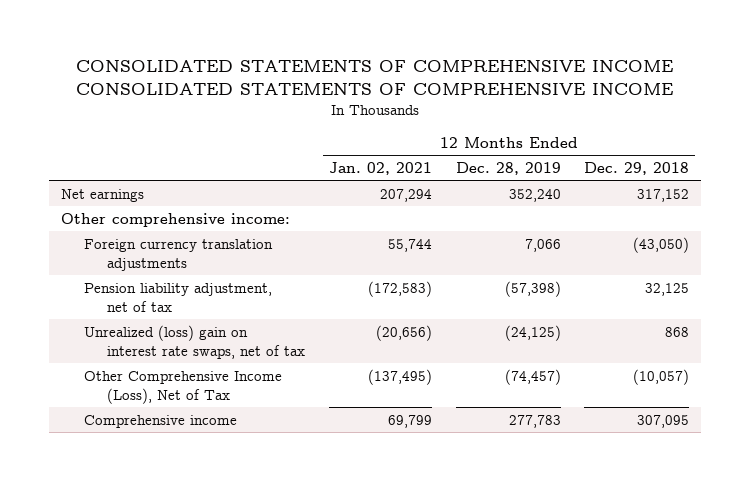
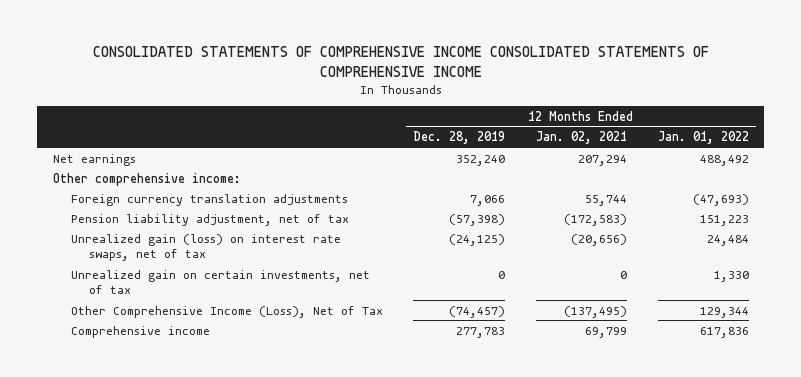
[584,161,690,175] Dec. 29, 2018 -> none
none -> [657,131,749,145] Jan. 01, 2022
[84,324,306,360] Unrealized (loss) gain on interest rate swaps, net of tax -> [70,233,341,262] Unrealized gain (loss) on interest rate swaps, net of tax
none -> [70,269,370,295] Unrealized gain on certain investments, net of tax

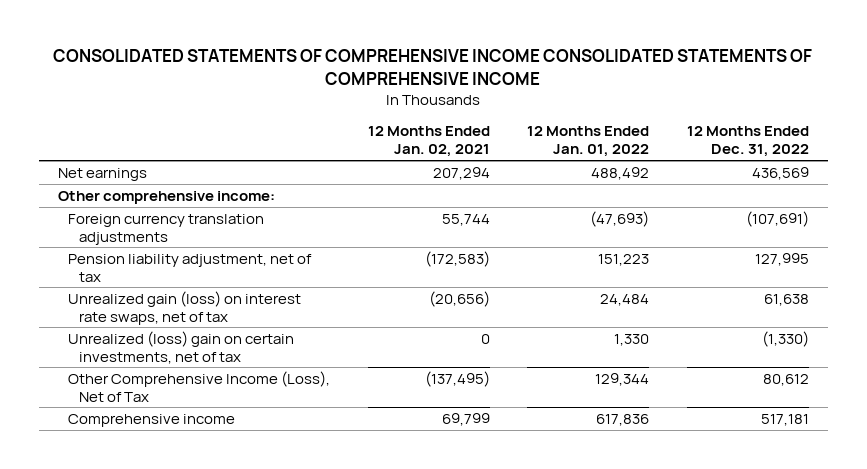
[413,131,506,145] Dec. 28, 2019 -> none
none -> [687,126,810,158] 12 Months Ended Dec. 31, 2022
[70,269,370,295] Unrealized gain on certain investments, net of tax -> [68,330,295,364] Unrealized (loss) gain on certain investments, net of tax

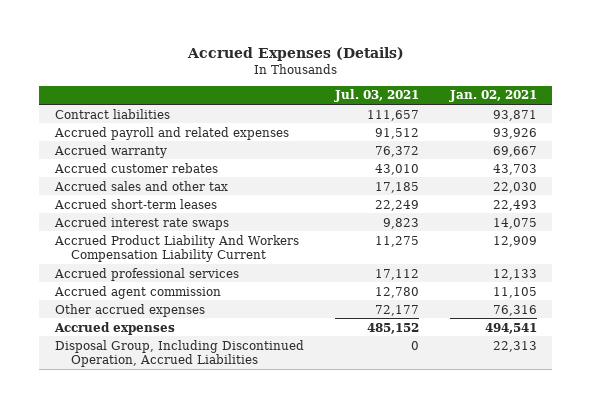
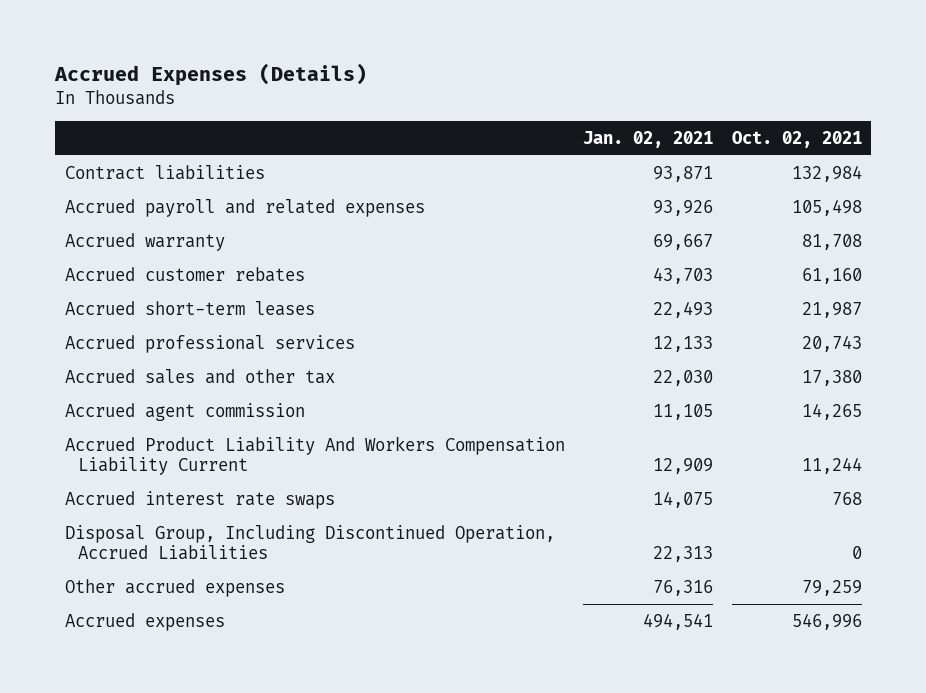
[333,89,419,103] Jul. 03, 2021 -> none
none -> [731,130,862,148] Oct. 02, 2021
[53,180,228,191] Accrued sales and other tax -> [64,368,335,384] Accrued sales and other tax
[53,234,299,263] Accrued Product Liability And Workers Compensation Liability Current -> [64,435,565,476] Accrued Product Liability And Workers Compensation Liability Current
[53,216,229,230] Accrued interest rate swaps -> [64,490,335,509] Accrued interest rate swaps
[54,339,304,368] Disposal Group, Including Discontinued Operation, Accrued Liabilities -> [64,524,555,561] Disposal Group, Including Discontinued Operation, Accrued Liabilities

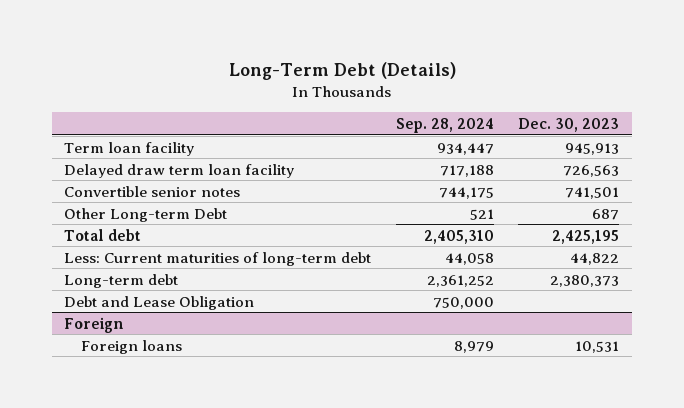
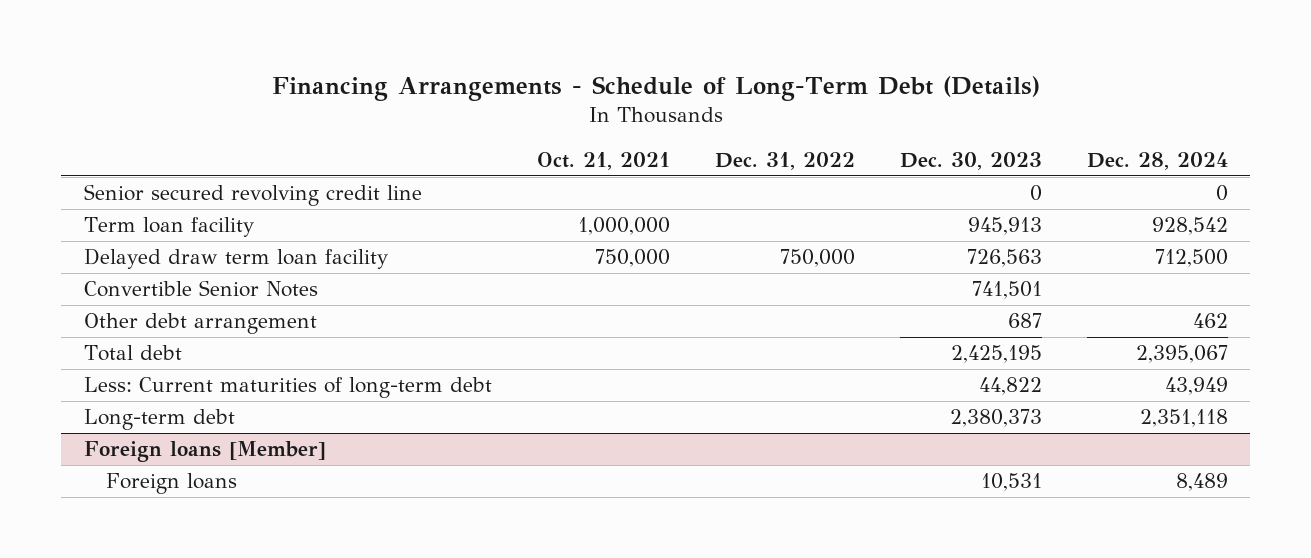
[228,62,456,81] Long-Term Debt (Details) -> [271,75,1040,101] Financing Arrangements - Schedule of Long-Term Debt (Details)
[395,118,494,134] Sep. 28, 2024 -> none
none -> [536,151,670,170] Oct. 21, 2021
none -> [714,151,855,170] Dec. 31, 2022
none -> [1086,151,1228,170] Dec. 28, 2024
none -> [83,184,422,207] Senior secured revolving credit line
[64,185,241,197] Convertible senior notes -> [83,280,318,298] Convertible Senior Notes
[64,207,228,222] Other Long-term Debt -> [83,313,317,335] Other debt arrangement
[64,295,255,310] Debt and Lease Obligation -> none
[64,316,124,333] Foreign -> [83,441,326,463] Foreign loans [Member]

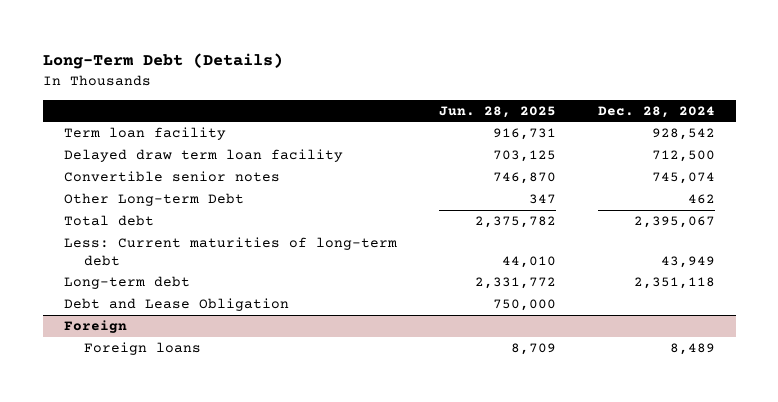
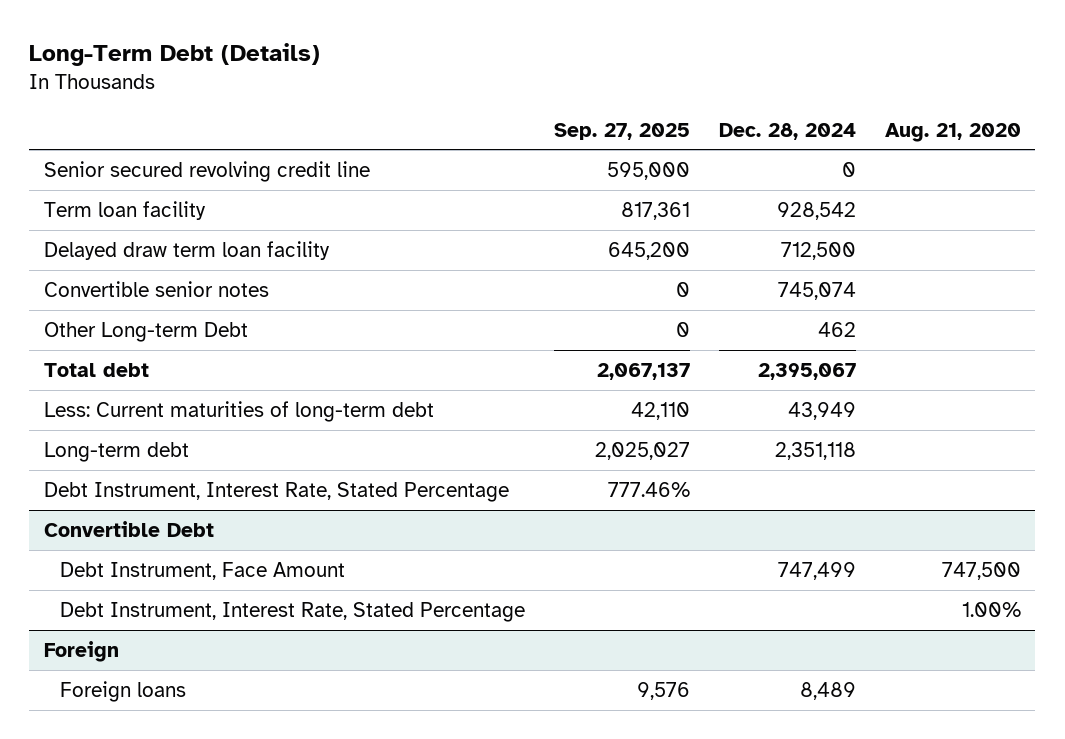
[438,105,556,118] Jun. 28, 2025 -> none
none -> [553,122,690,140] Sep. 27, 2025
none -> [884,122,1021,142] Aug. 21, 2020
none -> [43,160,370,182] Senior secured revolving credit line
[63,298,289,312] Debt and Lease Obligation -> none
none -> [43,481,509,502] Debt Instrument, Interest Rate, Stated Percentage
none -> [43,520,214,537] Convertible Debt
none -> [59,561,345,580] Debt Instrument, Face Amount
none -> [59,601,525,622] Debt Instrument, Interest Rate, Stated Percentage

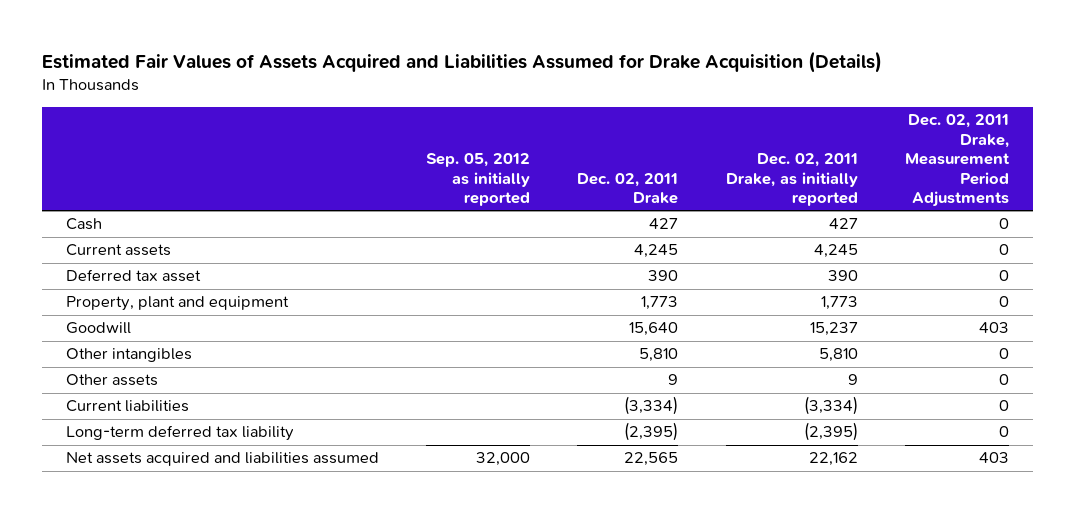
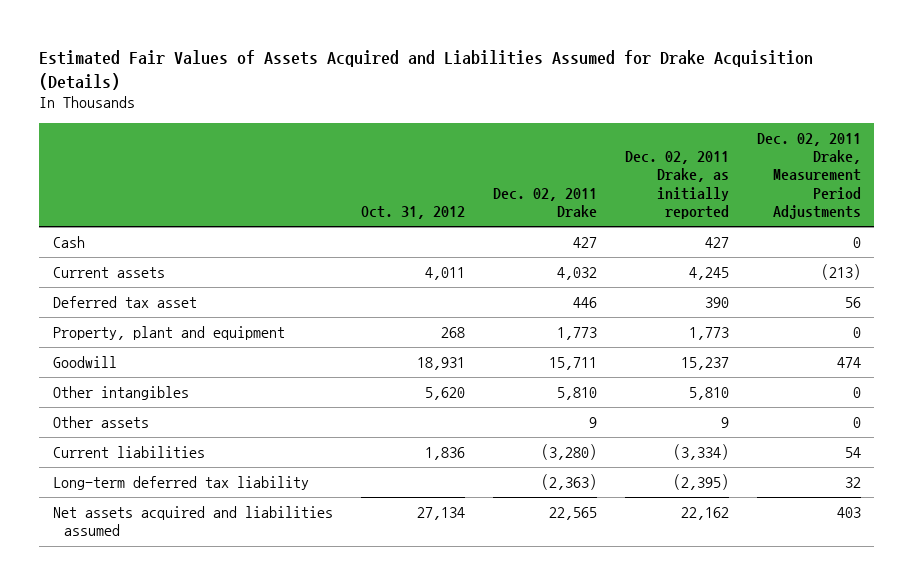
[426,153,531,207] Sep. 05, 2012 as initially reported -> none
none -> [361,206,466,220] Oct. 31, 2012
[634,244,679,259] 4,245 -> [556,266,597,280] 4,032
[998,244,1009,256] 0 -> [820,263,861,280] (213)
[648,270,679,282] 390 -> [572,296,597,308] 446
[998,270,1009,282] 0 -> [844,296,861,308] 56
[629,322,679,337] 15,640 -> [548,356,597,370] 15,711
[978,322,1009,334] 403 -> [836,356,861,368] 474
[624,396,679,416] (3,334) -> [540,443,597,460] (3,280)
[998,400,1009,412] 0 -> [844,446,861,458] 54
[624,422,679,442] (2,395) -> [540,473,597,490] (2,363)
[998,426,1009,438] 0 -> [844,476,861,488] 32

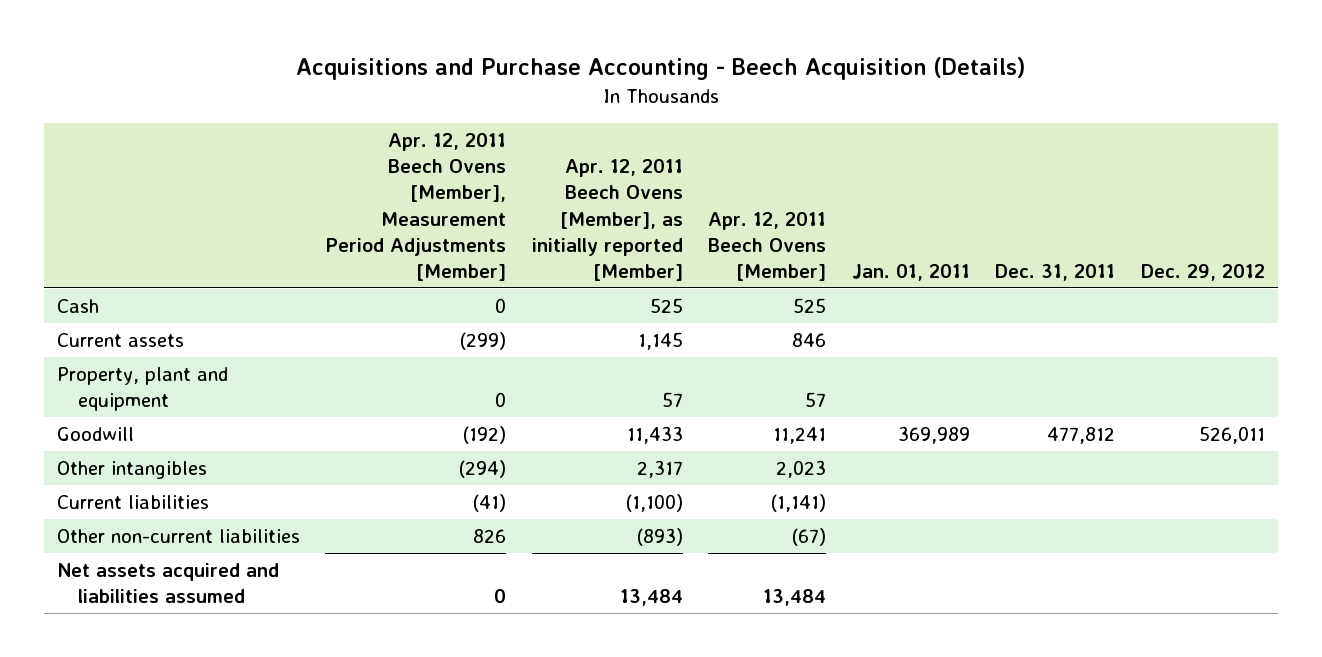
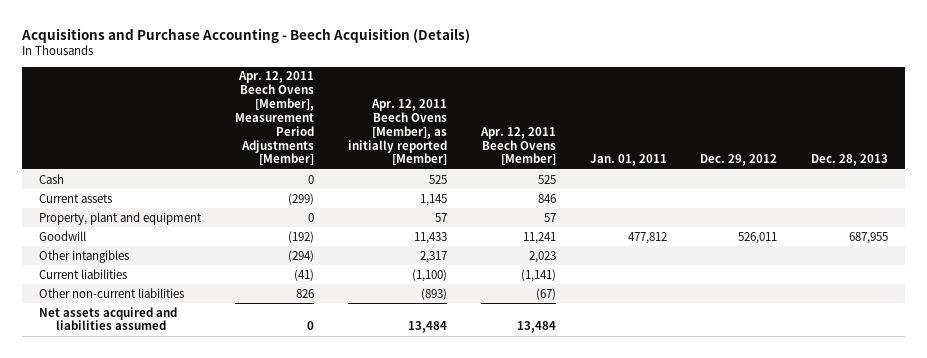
[995,263,1116,281] Dec. 31, 2011 -> none
none -> [811,154,889,167] Dec. 28, 2013
[897,425,970,444] 369,989 -> [627,231,667,244] 477,812

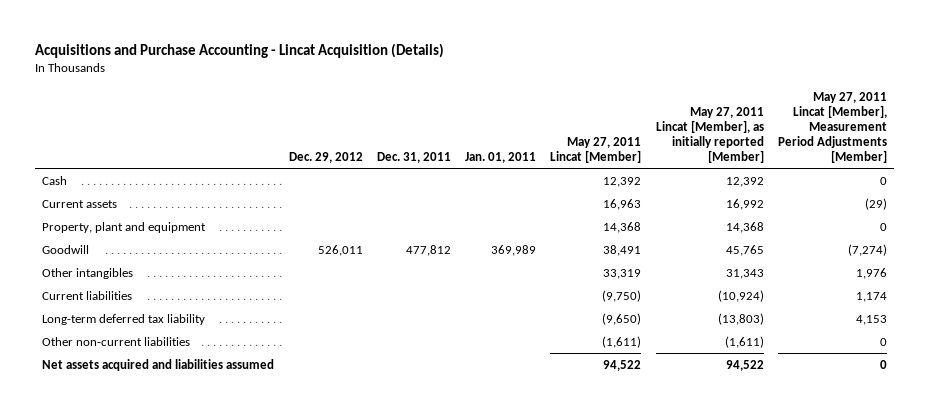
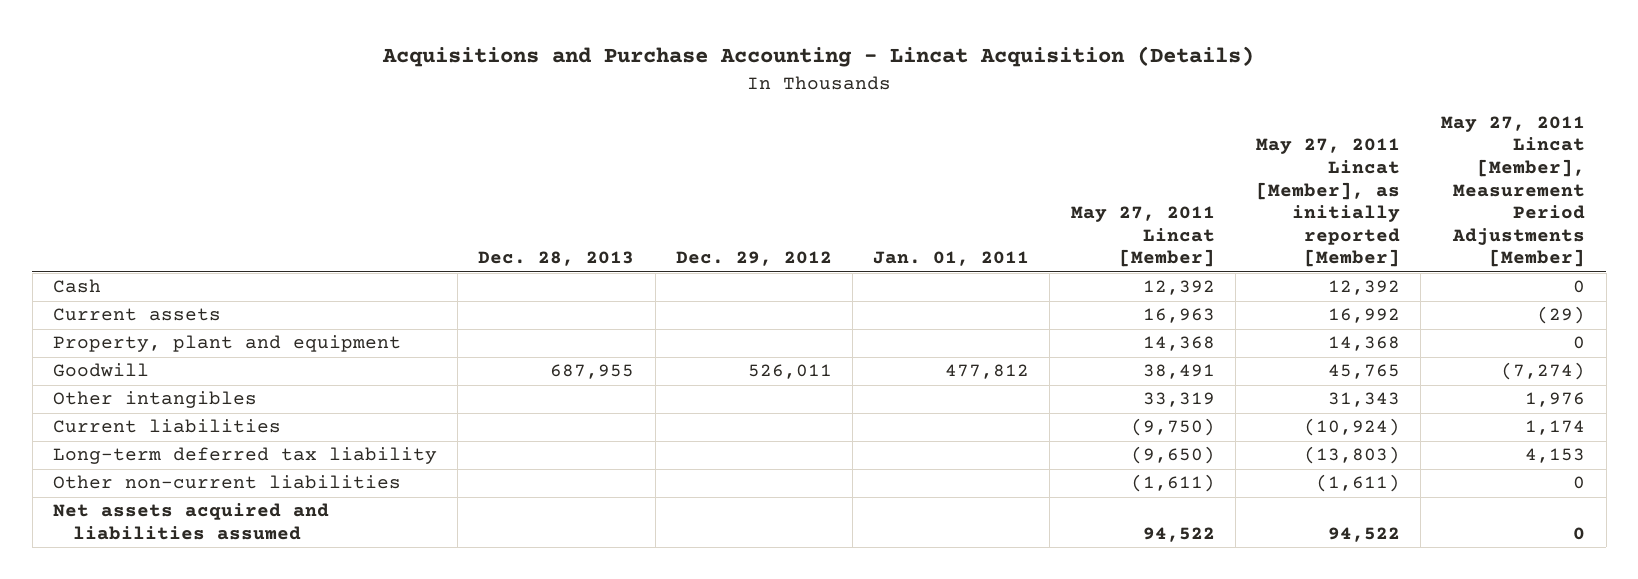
[376,151,451,163] Dec. 31, 2011 -> none
none -> [478,251,635,267] Dec. 28, 2013
[491,244,537,256] 369,989 -> [945,364,1030,380] 477,812

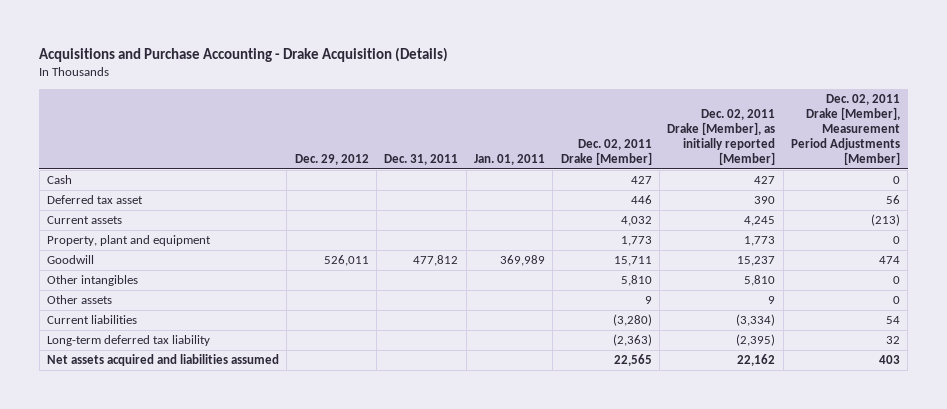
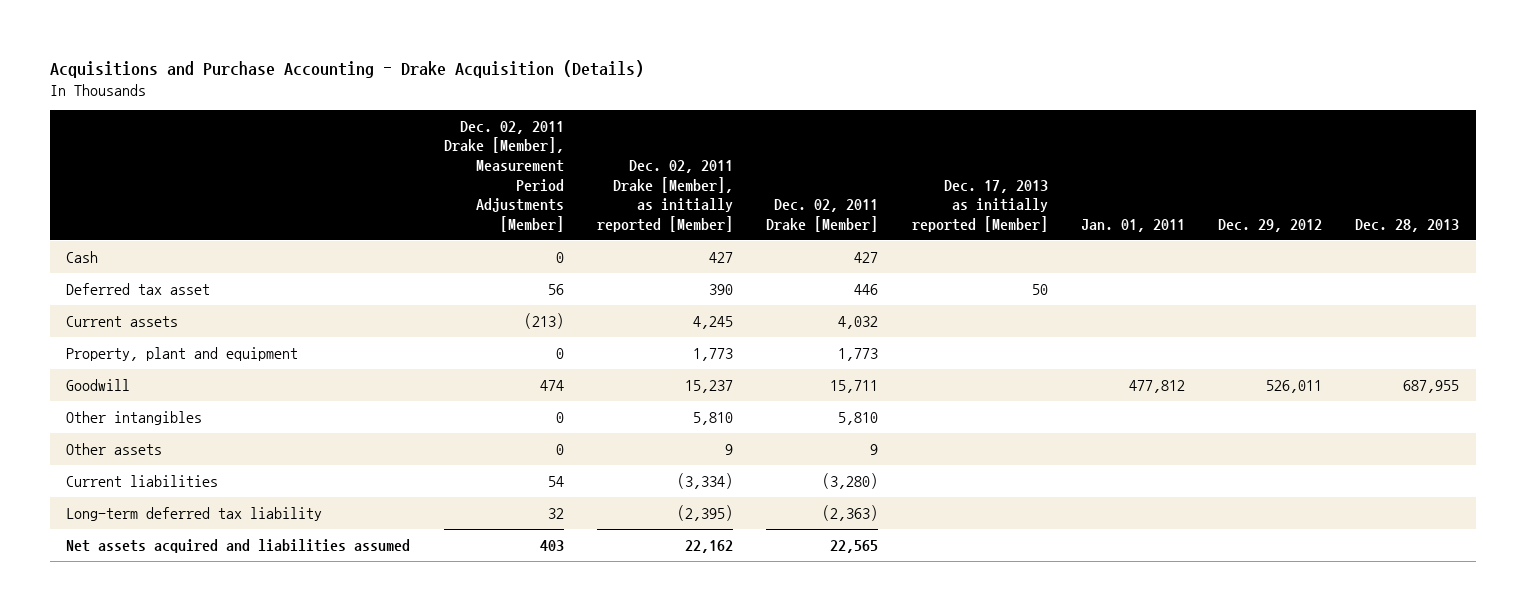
[384,154,459,166] Dec. 31, 2011 -> none
none -> [911,179,1048,232] Dec. 17, 2013 as initially reported [Member]
none -> [1355,218,1460,232] Dec. 28, 2013
[500,255,546,267] 369,989 -> [1128,379,1185,393] 477,812

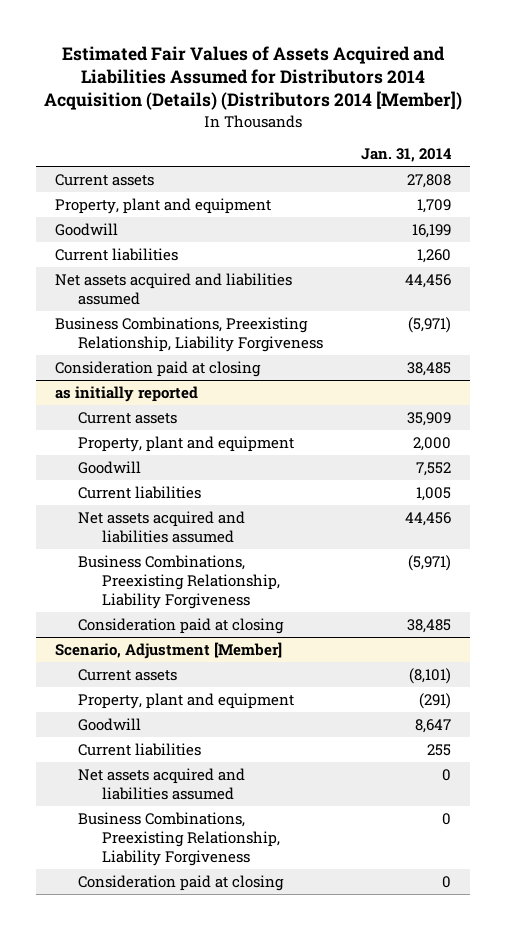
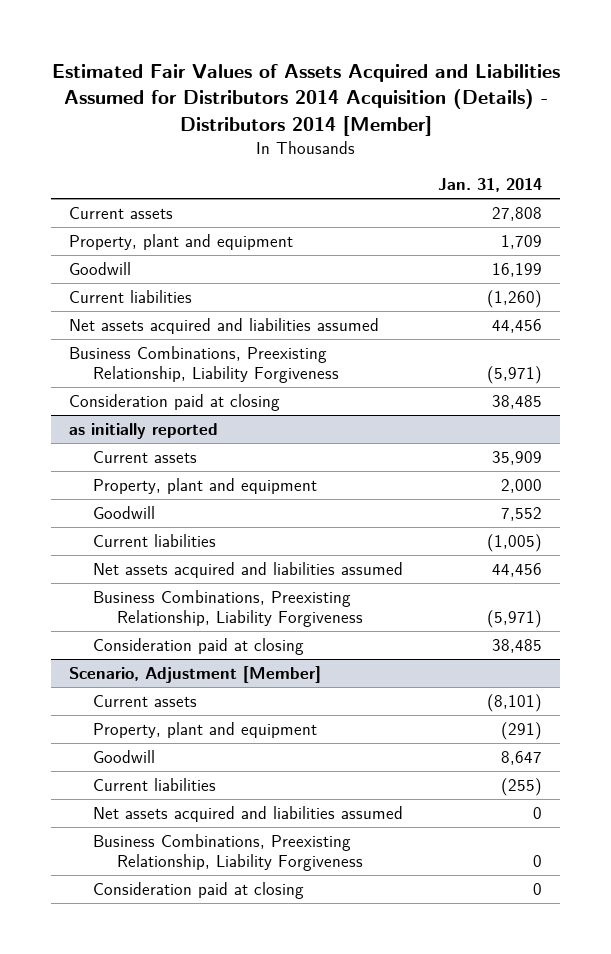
[44,45,463,111] Estimated Fair Values of Assets Acquired and Liabilities Assumed for Distributors 2014 Acquisition (Details) (Distributors 2014 [Member]) -> [51,63,560,136] Estimated Fair Values of Assets Acquired and Liabilities Assumed for Distributors 2014 Acquisition (Details) - Distributors 2014 [Member]
[416,248,451,263] 1,260 -> [487,289,543,308] (1,260)
[415,486,451,501] 1,005 -> [487,533,543,552] (1,005)
[426,743,451,756] 255 -> [501,777,543,796] (255)

